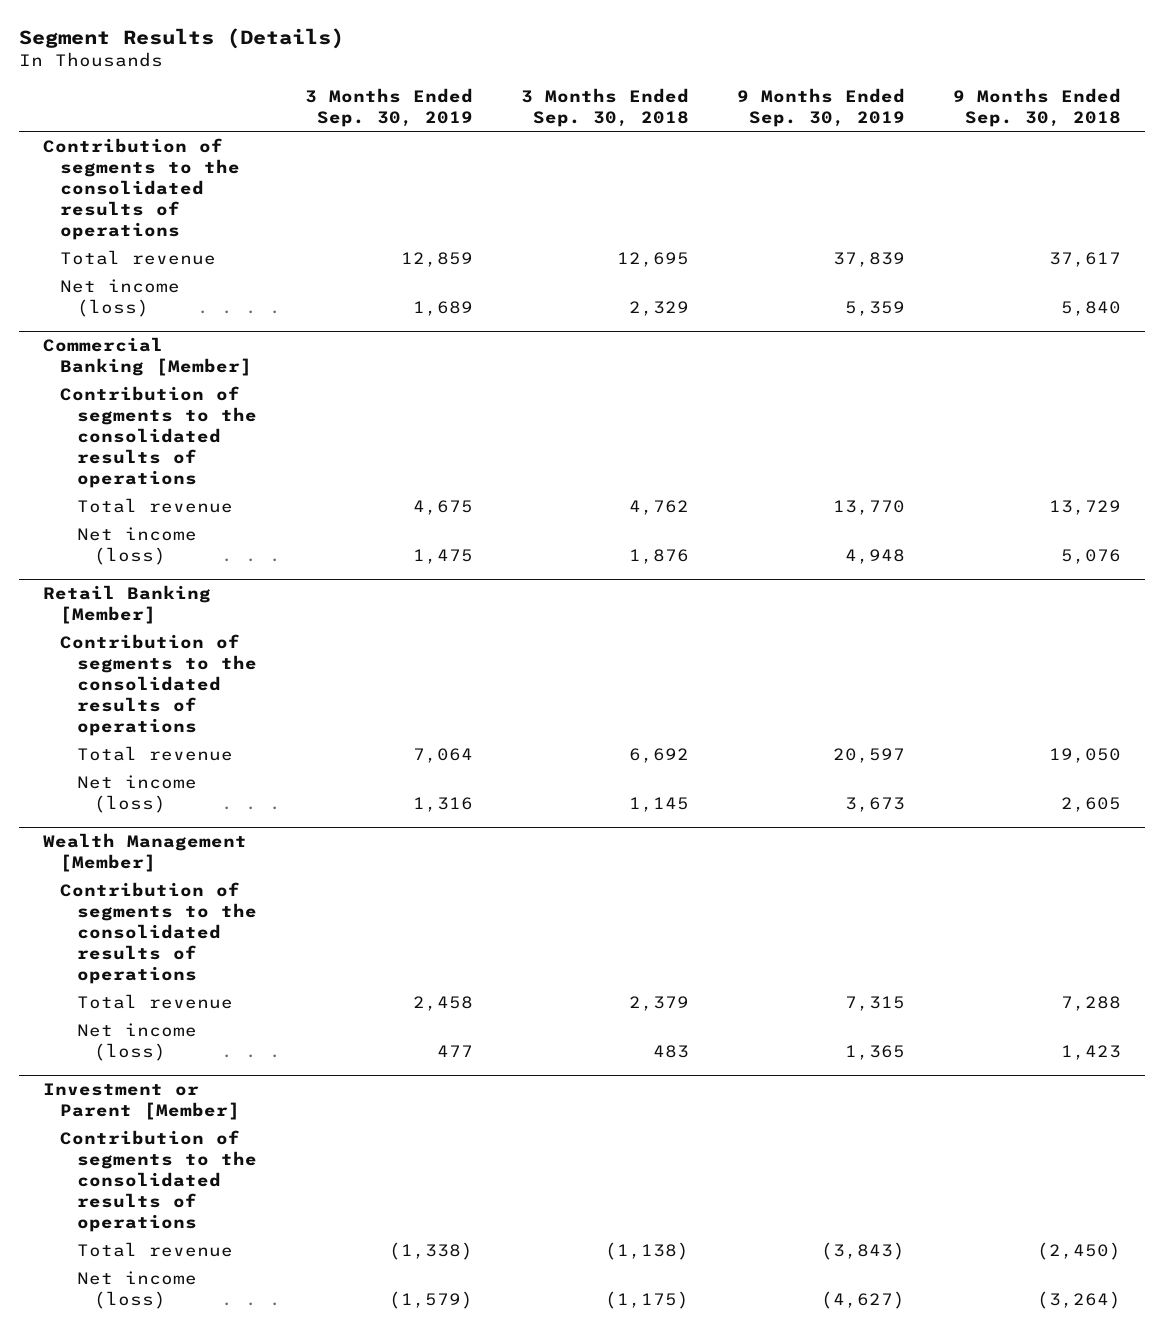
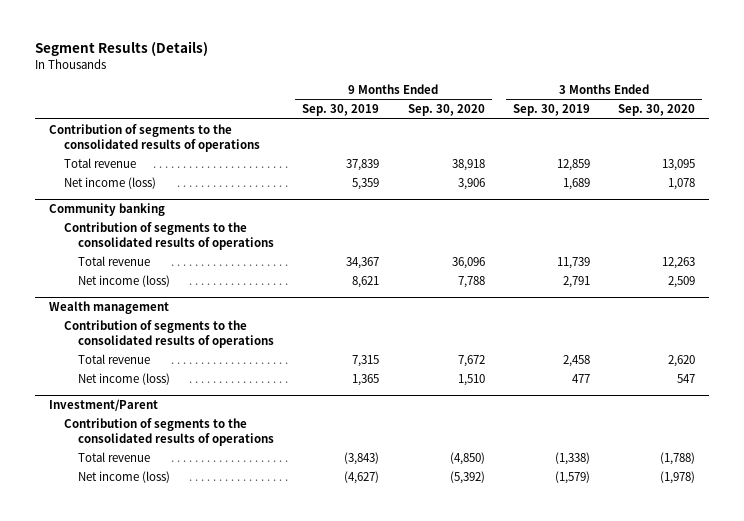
[521,88,690,128] 3 Months Ended Sep. 30, 2018 -> none
[953,88,1122,128] 9 Months Ended Sep. 30, 2018 -> none
none -> [407,104,485,117] Sep. 30, 2020
none -> [618,104,696,117] Sep. 30, 2020
[42,337,252,377] Commercial Banking [Member] -> none
[59,385,258,488] Contribution of segments to the consolidated results of operations -> none
[77,497,234,513] Total revenue -> none
[77,526,198,565] Net income (loss) -> none
[42,585,211,625] Retail Banking [Member] -> none
none -> [49,203,166,217] Community banking
[413,747,474,763] 7,064 -> [556,256,590,269] 11,739
[833,747,906,763] 20,597 -> [346,256,380,269] 34,367
[413,796,474,812] 1,316 -> [562,275,590,288] 2,791
[845,796,906,812] 3,673 -> [352,275,380,288] 8,621
[42,833,247,873] Wealth Management [Member] -> [49,301,170,315] Wealth management
[42,1083,240,1121] Investment or Parent [Member] -> [49,399,159,412] Investment/Parent

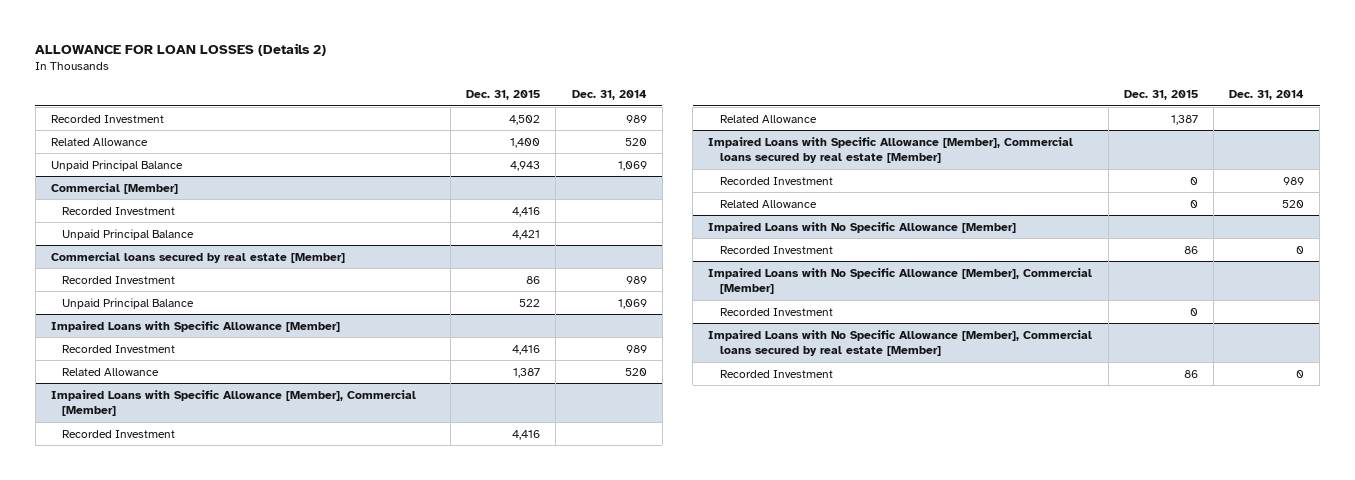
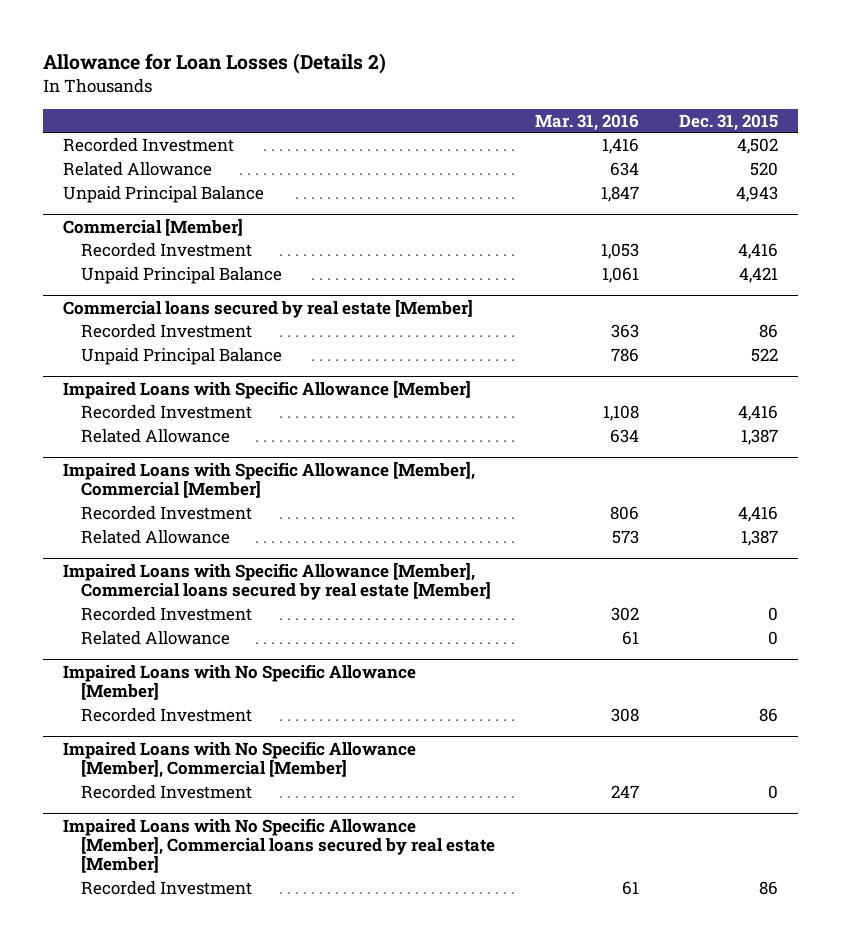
[35,42,327,56] ALLOWANCE FOR LOAN LOSSES (Details 2) -> [43,53,387,75] Allowance for Loan Losses (Details 2)
[571,90,647,101] Dec. 31, 2014 -> none
none -> [535,113,640,131] Mar. 31, 2016
[510,137,541,148] 1,400 -> [749,161,778,176] 520

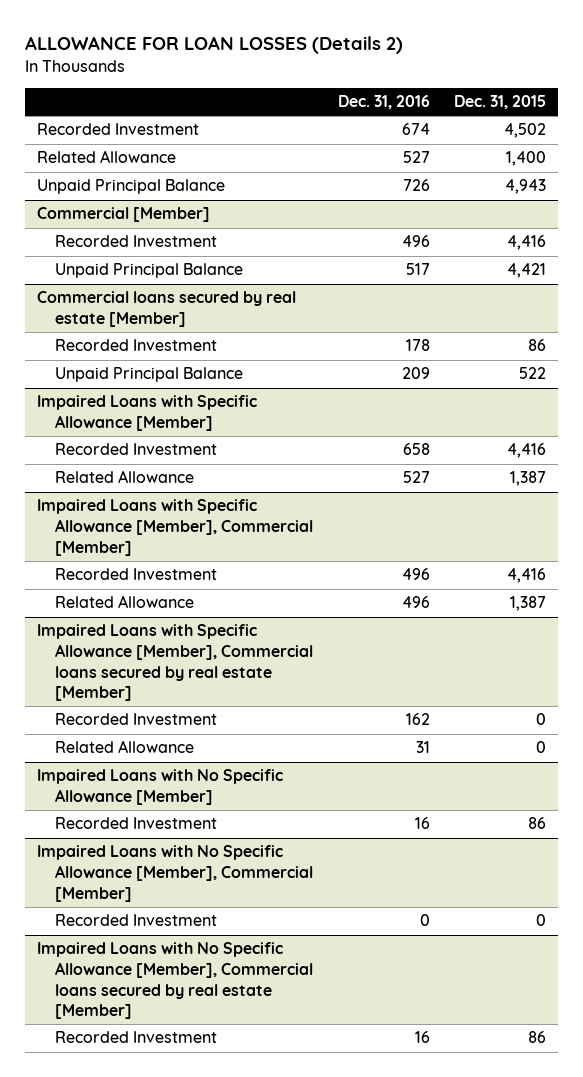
[43,53,387,75] Allowance for Loan Losses (Details 2) -> [25,36,404,55] ALLOWANCE FOR LOAN LOSSES (Details 2)
[535,113,640,131] Mar. 31, 2016 -> none
none -> [337,95,430,110] Dec. 31, 2016
[749,161,778,176] 520 -> [506,151,547,167] 1,400

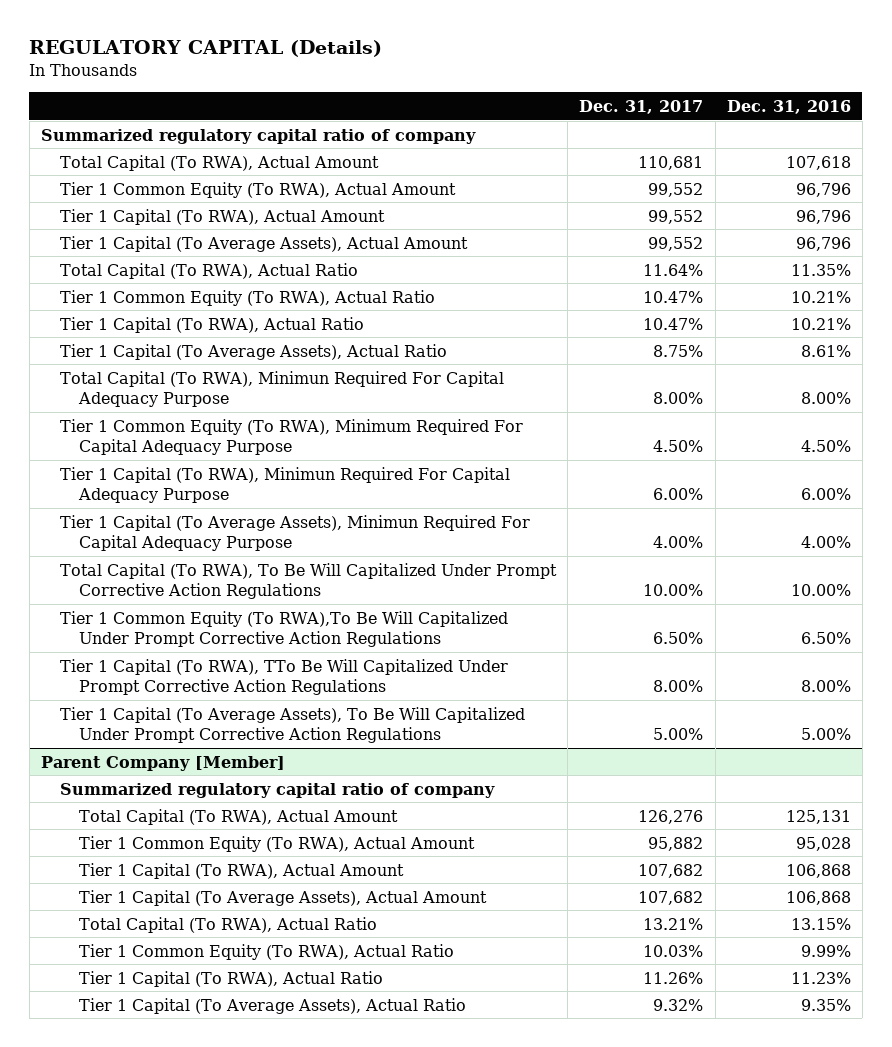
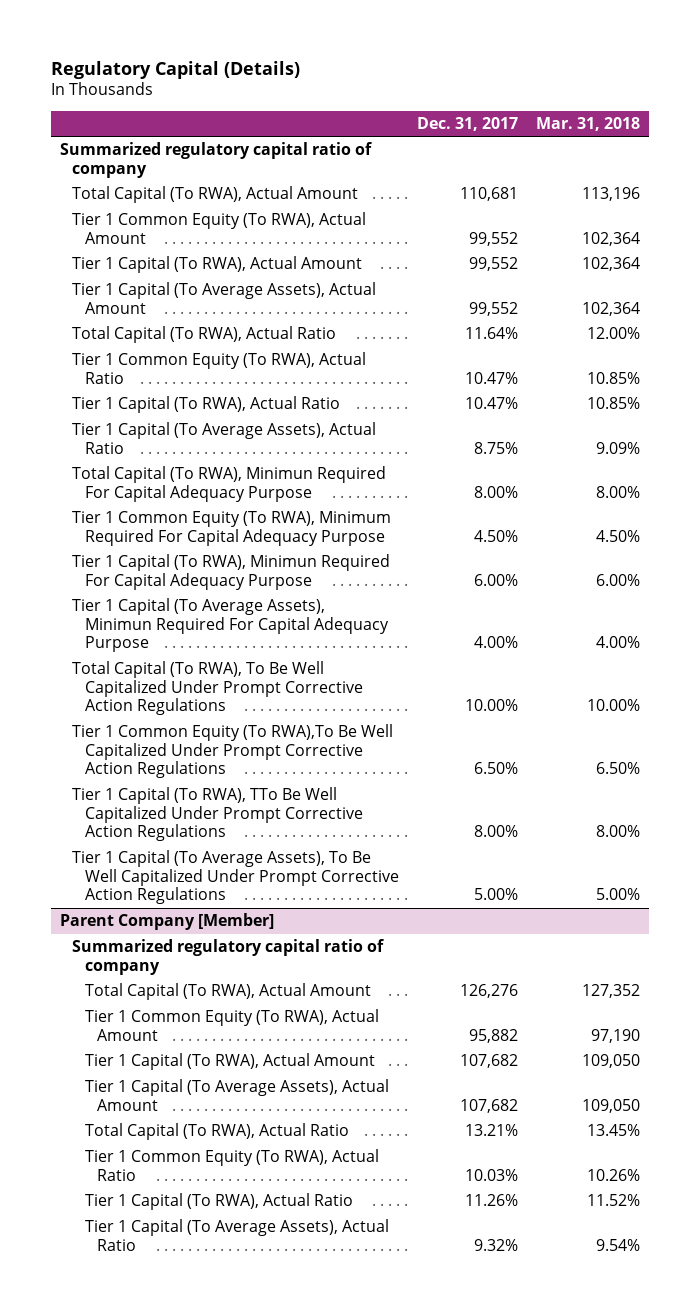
[29,40,383,58] REGULATORY CAPITAL (Details) -> [50,60,300,79] Regulatory Capital (Details)
[726,100,851,115] Dec. 31, 2016 -> none
none -> [536,116,641,131] Mar. 31, 2018
[60,562,558,600] Total Capital (To RWA), To Be Will Capitalized Under Prompt Corrective Action Regulations -> [72,661,363,716] Total Capital (To RWA), To Be Well Capitalized Under Prompt Corrective Action Regulations
[60,610,509,648] Tier 1 Common Equity (To RWA),To Be Will Capitalized Under Prompt Corrective Action Regulations -> [72,724,394,779] Tier 1 Common Equity (To RWA),To Be Well Capitalized Under Prompt Corrective Action Regulations
[60,658,509,696] Tier 1 Capital (To RWA), TTo Be Will Capitalized Under Prompt Corrective Action Regulations -> [72,787,363,842] Tier 1 Capital (To RWA), TTo Be Well Capitalized Under Prompt Corrective Action Regulations
[60,706,526,744] Tier 1 Capital (To Average Assets), To Be Will Capitalized Under Prompt Corrective Action Regulations -> [72,850,399,905] Tier 1 Capital (To Average Assets), To Be Well Capitalized Under Prompt Corrective Action Regulations

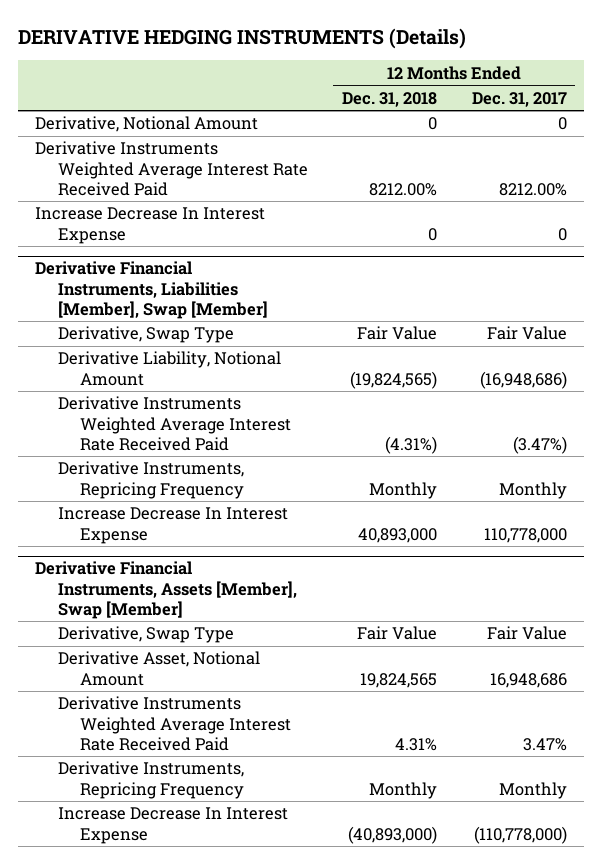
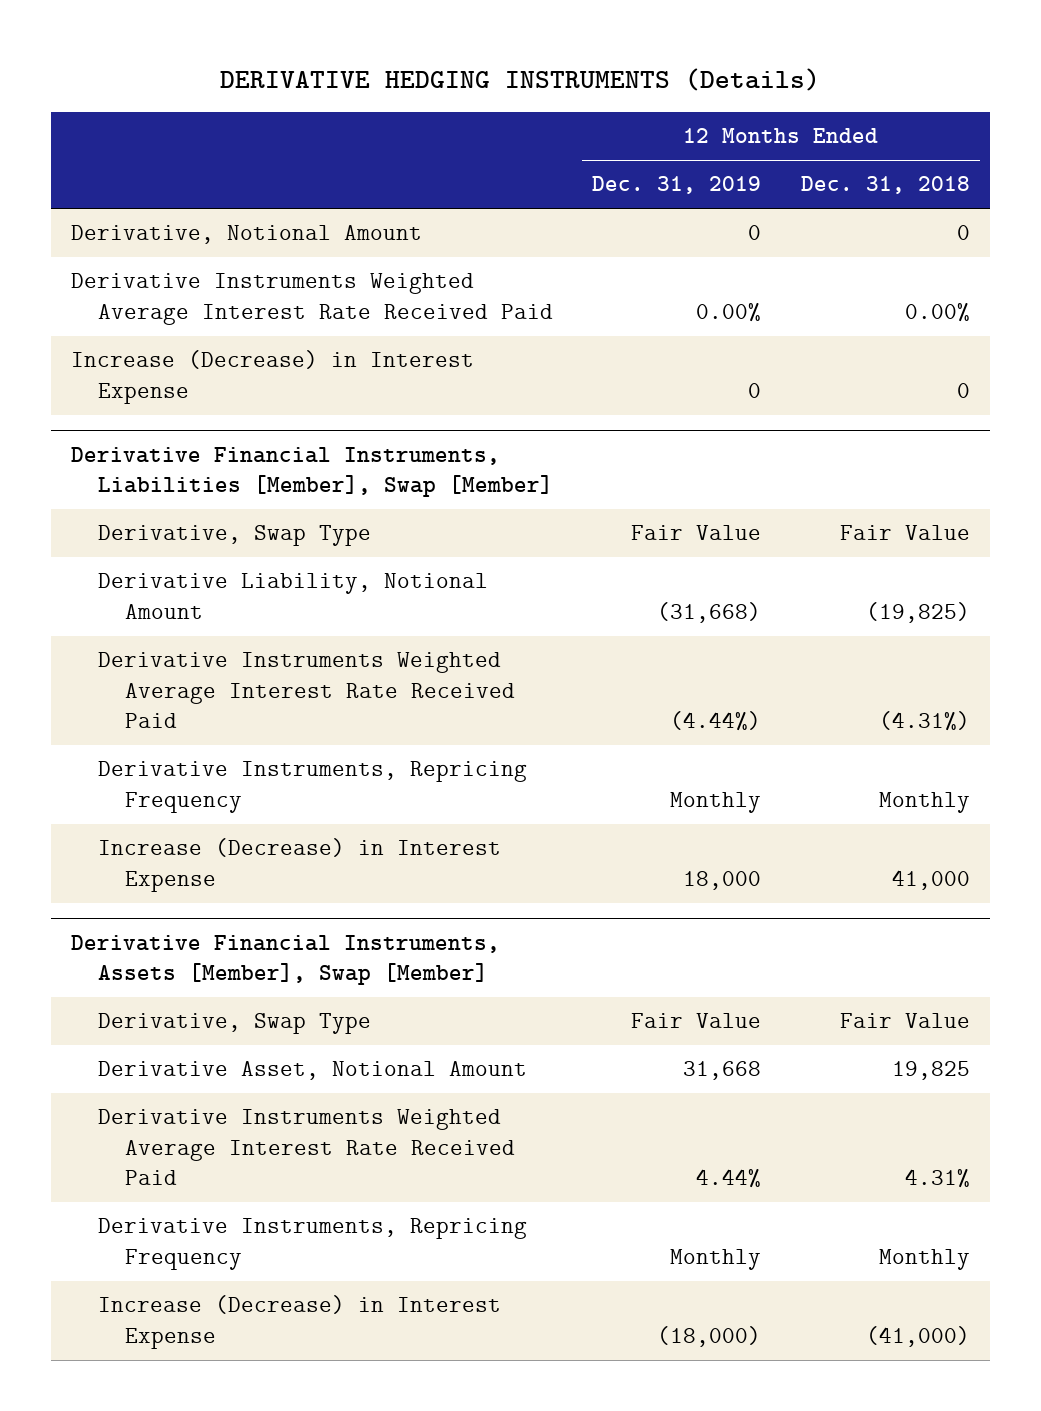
[471,91,567,107] Dec. 31, 2017 -> none
none -> [592,176,762,195] Dec. 31, 2019
[369,182,438,196] 8212.00% -> [905,302,971,322] 0.00%
[35,207,266,244] Increase Decrease In Interest Expense -> [70,350,474,404] Increase (Decrease) in Interest Expense
[350,370,438,389] (19,824,565) -> [866,601,971,623] (19,825)
[57,507,288,544] Increase Decrease In Interest Expense -> [97,838,501,892] Increase (Decrease) in Interest Expense
[358,527,438,543] 40,893,000 -> [892,869,971,890] 41,000
[360,672,438,688] 19,824,565 -> [892,1061,971,1081] 19,825
[57,807,288,844] Increase Decrease In Interest Expense -> [97,1295,501,1349] Increase (Decrease) in Interest Expense
[348,825,438,844] (40,893,000) -> [866,1325,971,1347] (41,000)

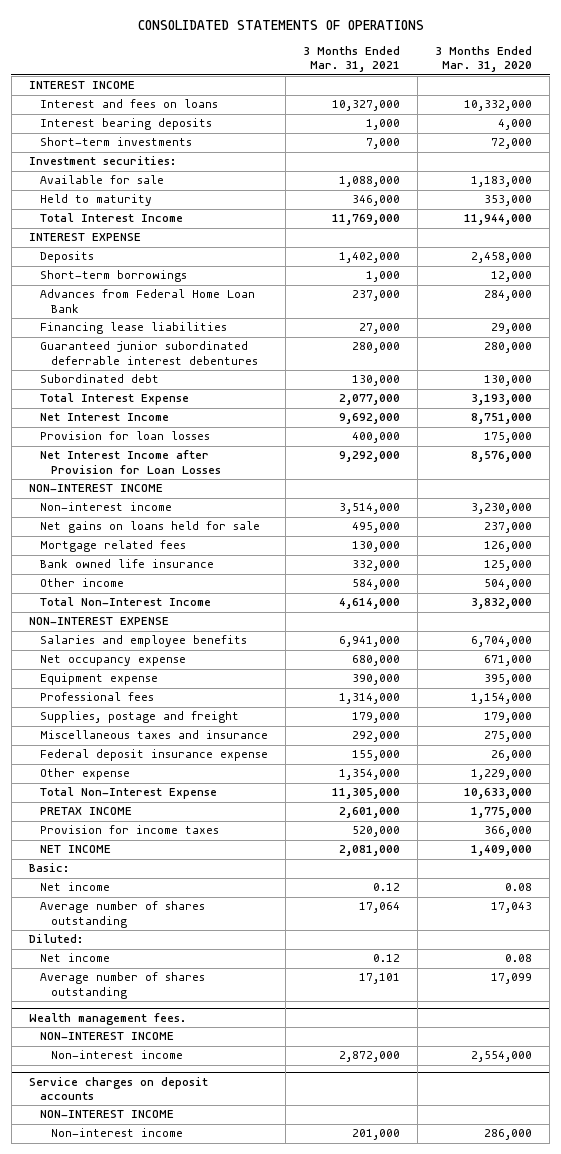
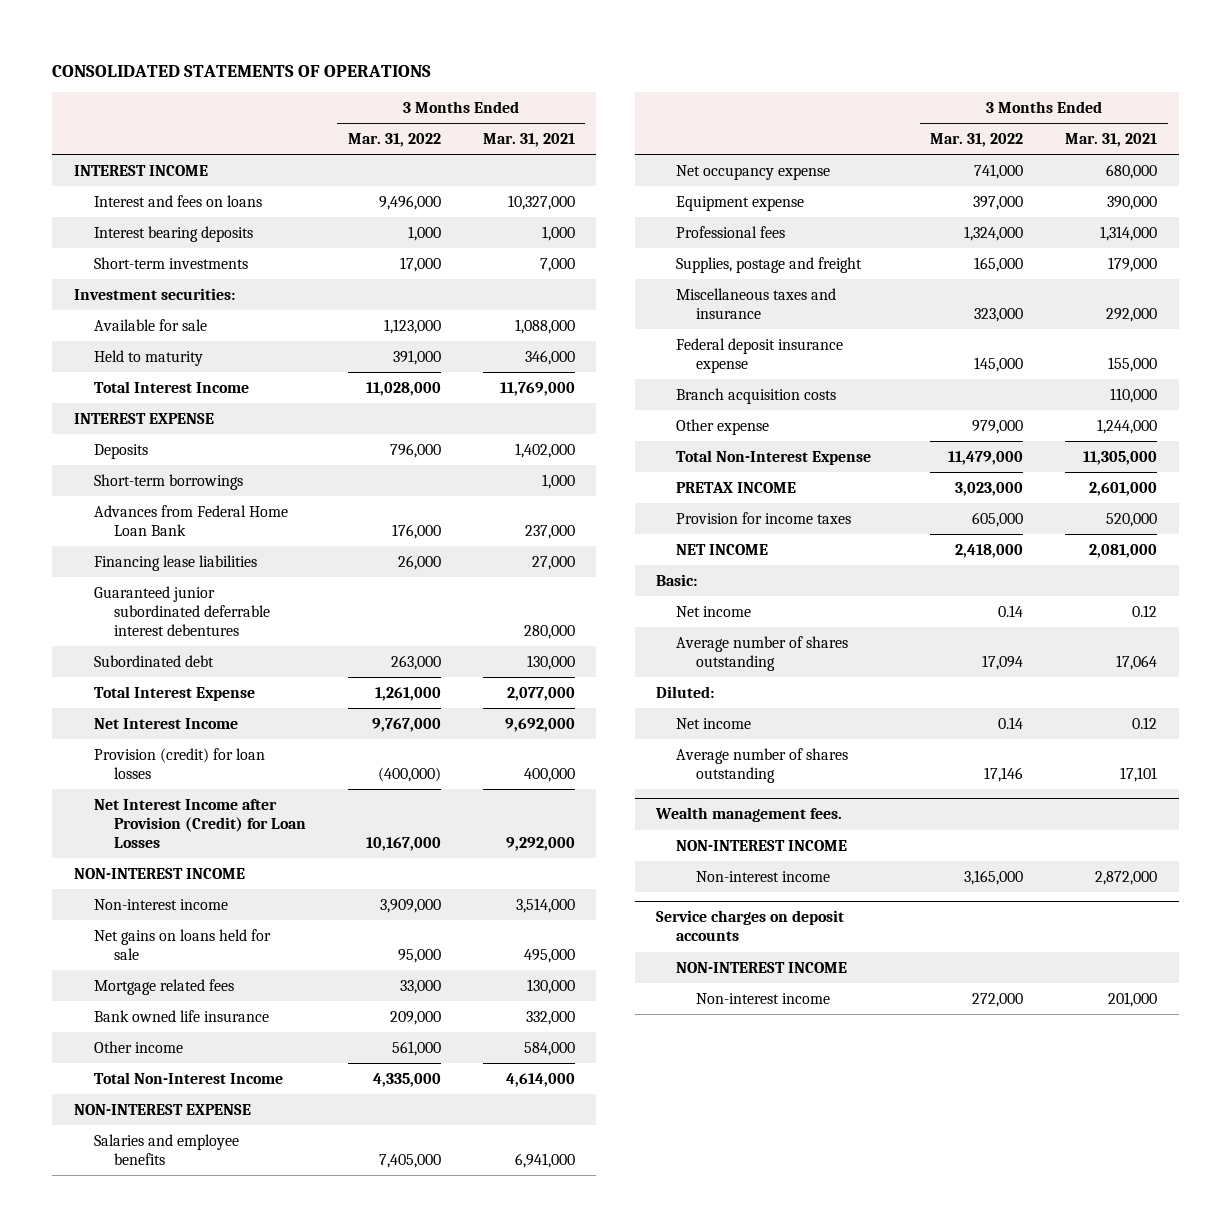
[435,46,533,73] 3 Months Ended Mar. 31, 2020 -> none
none -> [347,133,441,148] Mar. 31, 2022
[39,431,210,441] Provision for loan losses -> [93,747,265,779] Provision (credit) for loan losses
[39,450,221,474] Net Interest Income after Provision for Loan Losses -> [93,798,306,849] Net Interest Income after Provision (Credit) for Loan Losses
none -> [676,387,837,404] Branch acquisition costs
[339,769,401,781] 1,354,000 -> [1097,418,1158,434] 1,244,000

